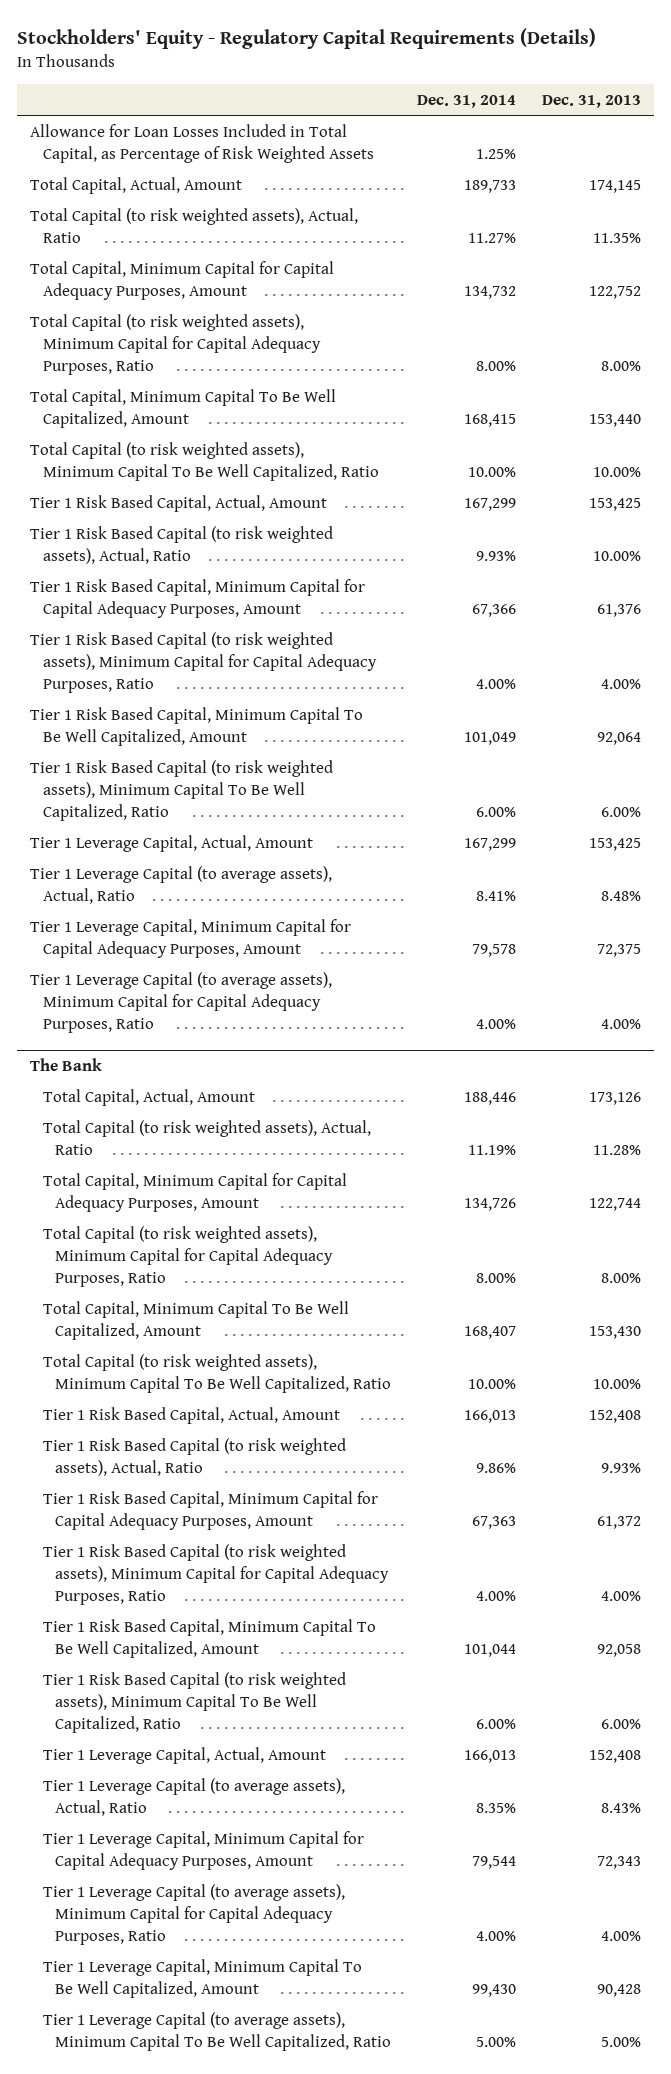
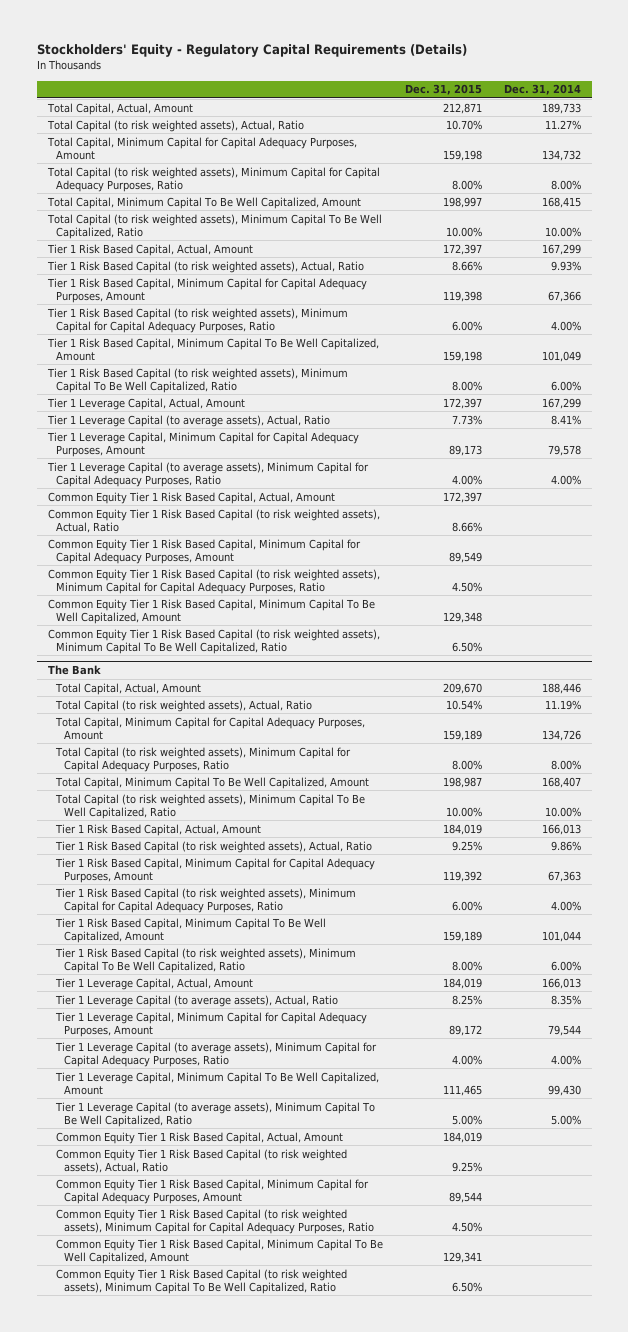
[542,95,642,109] Dec. 31, 2013 -> none
none -> [404,84,482,96] Dec. 31, 2015
[30,123,374,163] Allowance for Loan Losses Included in Total Capital, as Percentage of Risk Weighted Assets -> none
none -> [47,491,335,504] Common Equity Tier 1 Risk Based Capital, Actual, Amount
none -> [47,508,380,534] Common Equity Tier 1 Risk Based Capital (to risk weighted assets), Actual, Ratio
none -> [47,538,361,565] Common Equity Tier 1 Risk Based Capital, Minimum Capital for Capital Adequacy Purposes, Amount
none -> [47,568,380,595] Common Equity Tier 1 Risk Based Capital (to risk weighted assets), Minimum Capital for Capital Adequacy Purposes, Ratio
none -> [47,598,375,625] Common Equity Tier 1 Risk Based Capital, Minimum Capital To Be Well Capitalized, Amount
none -> [47,628,380,655] Common Equity Tier 1 Risk Based Capital (to risk weighted assets), Minimum Capital To Be Well Capitalized, Ratio
none -> [56,1131,344,1144] Common Equity Tier 1 Risk Based Capital, Actual, Amount
none -> [56,1148,348,1174] Common Equity Tier 1 Risk Based Capital (to risk weighted assets), Actual, Ratio
none -> [56,1178,370,1205] Common Equity Tier 1 Risk Based Capital, Minimum Capital for Capital Adequacy Purposes, Amount
none -> [56,1208,375,1235] Common Equity Tier 1 Risk Based Capital (to risk weighted assets), Minimum Capital for Capital Adequacy Purposes, Ratio
none -> [56,1238,384,1265] Common Equity Tier 1 Risk Based Capital, Minimum Capital To Be Well Capitalized, Amount
none -> [56,1268,348,1295] Common Equity Tier 1 Risk Based Capital (to risk weighted assets), Minimum Capital To Be Well Capitalized, Ratio

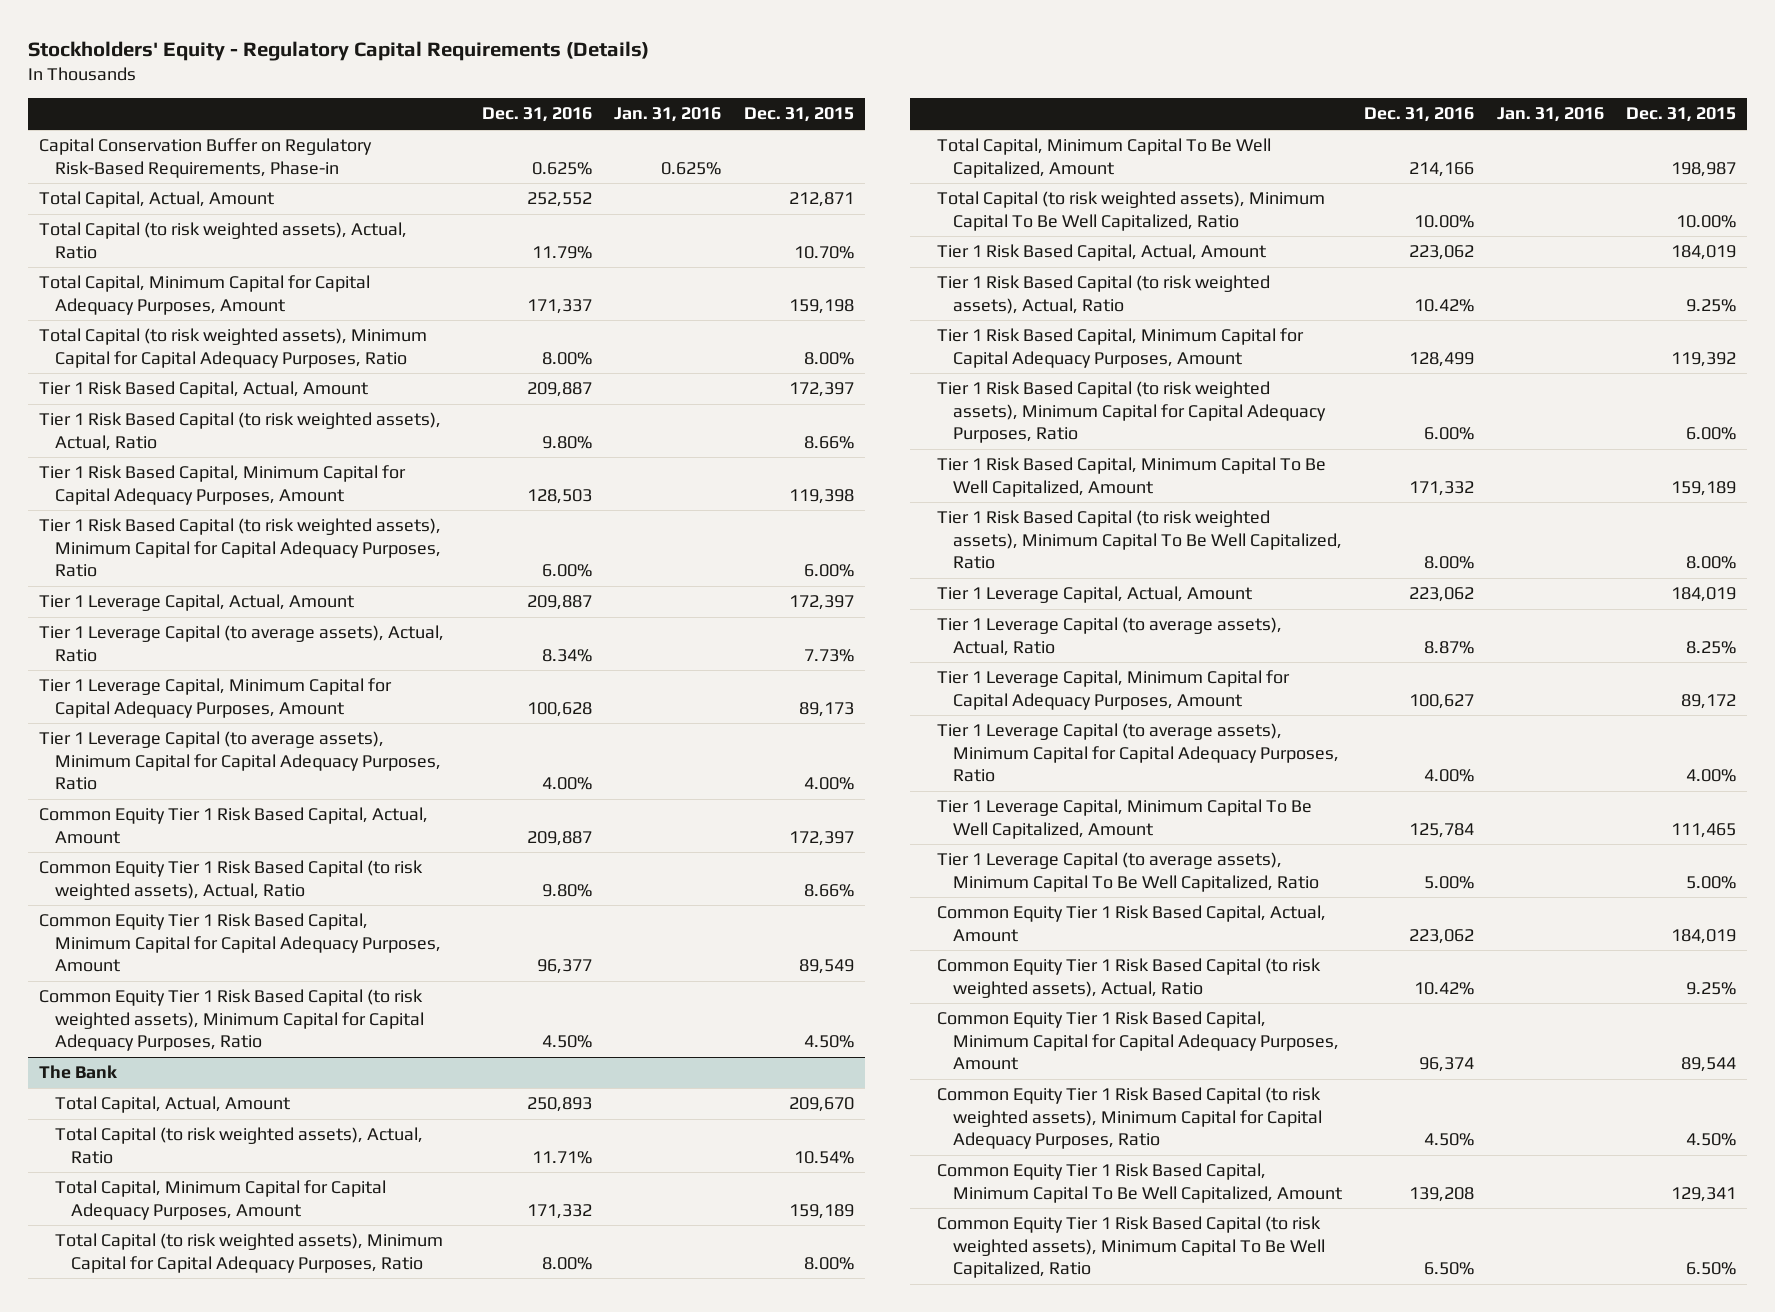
[503,84,581,96] Dec. 31, 2014 -> none
none -> [482,107,593,123] Dec. 31, 2016
none -> [614,107,722,123] Jan. 31, 2016
none -> [38,138,372,178] Capital Conservation Buffer on Regulatory Risk-Based Requirements, Phase-in
[46,196,361,209] Total Capital, Minimum Capital To Be Well Capitalized, Amount -> none
[46,213,382,240] Total Capital (to risk weighted assets), Minimum Capital To Be Well Capitalized, Ratio -> none
[46,337,379,362] Tier 1 Risk Based Capital, Minimum Capital To Be Well Capitalized, Amount -> none
[46,367,348,394] Tier 1 Risk Based Capital (to risk weighted assets), Minimum Capital To Be Well Capitalized, Ratio -> none
[47,598,375,625] Common Equity Tier 1 Risk Based Capital, Minimum Capital To Be Well Capitalized, Amount -> none
[47,628,380,655] Common Equity Tier 1 Risk Based Capital (to risk weighted assets), Minimum Capital To Be Well Capitalized, Ratio -> none

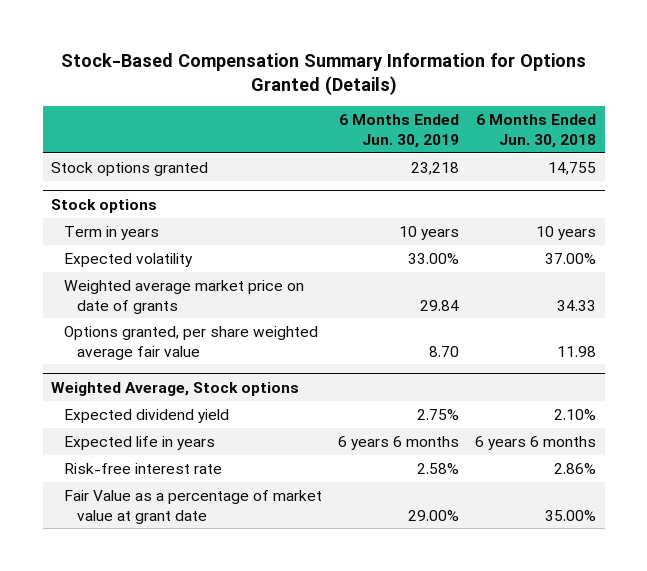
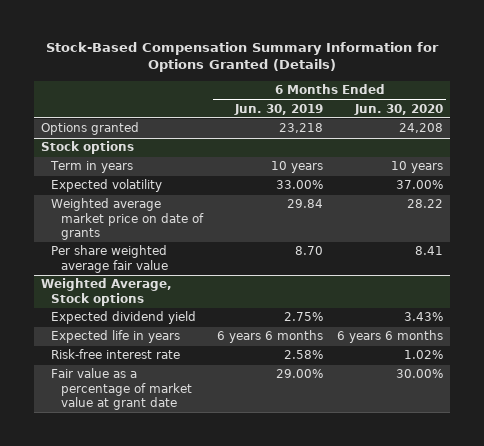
[476,114,597,148] 6 Months Ended Jun. 30, 2018 -> none
none -> [353,103,443,115] Jun. 30, 2020
[50,161,208,176] Stock options granted -> [41,122,140,136] Options granted
[63,325,318,360] Options granted, per share weighted average fair value -> [50,245,168,273] Per share weighted average fair value
[63,489,322,524] Fair Value as a percentage of market value at grant date -> [50,368,192,411] Fair value as a percentage of market value at grant date

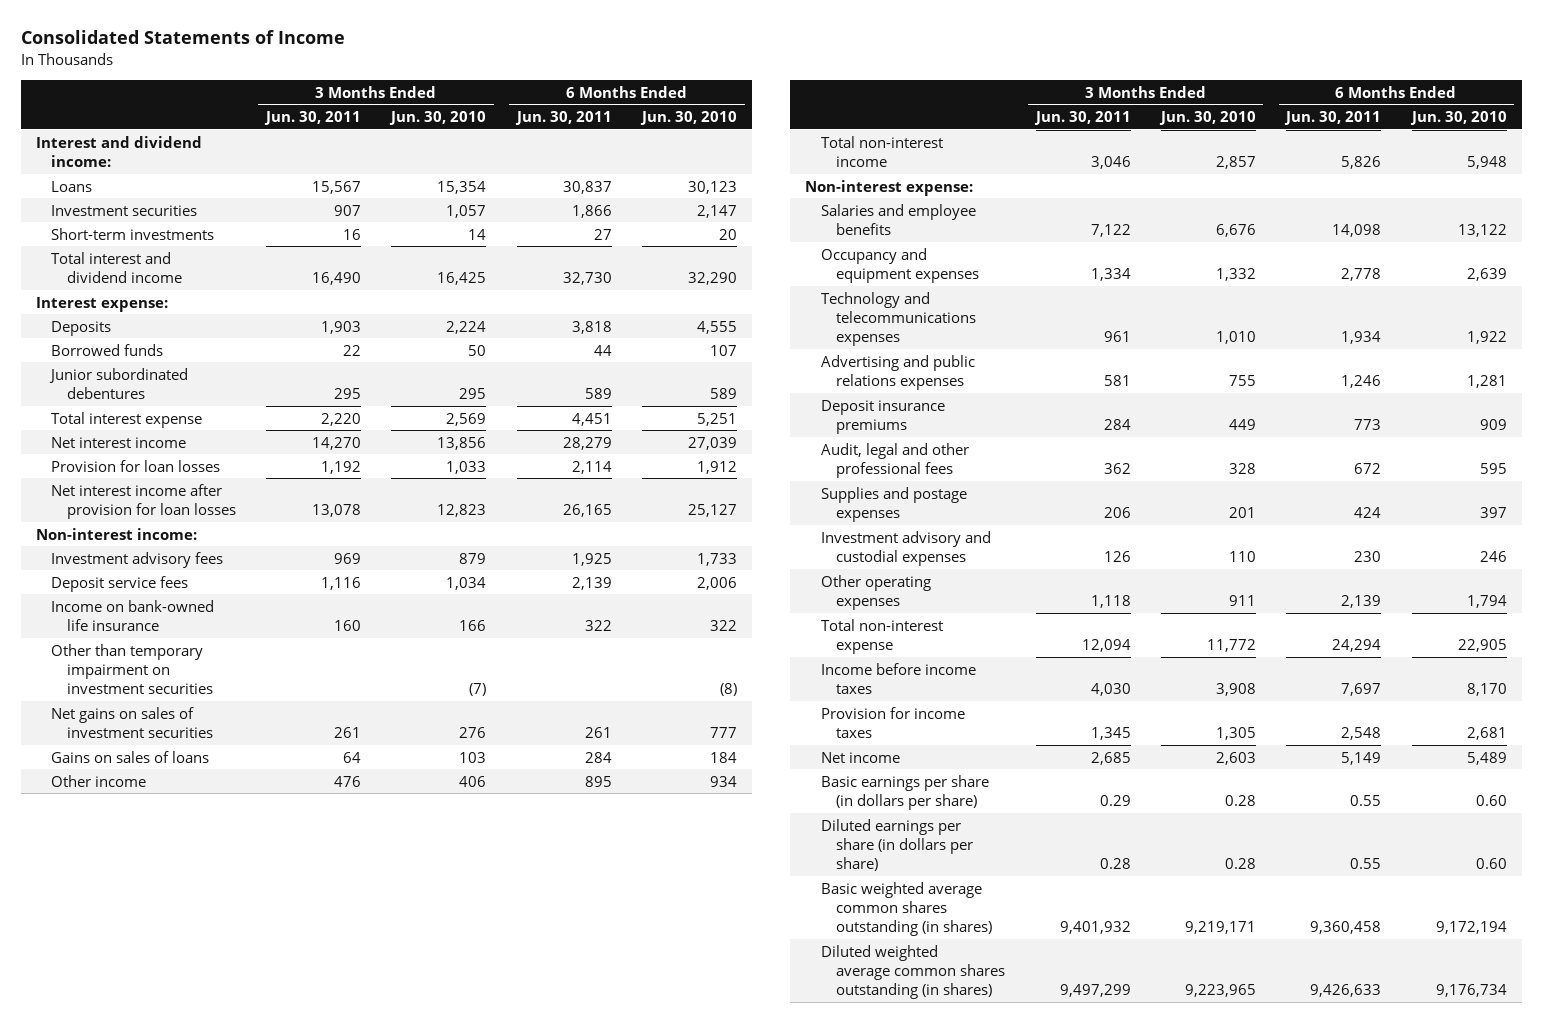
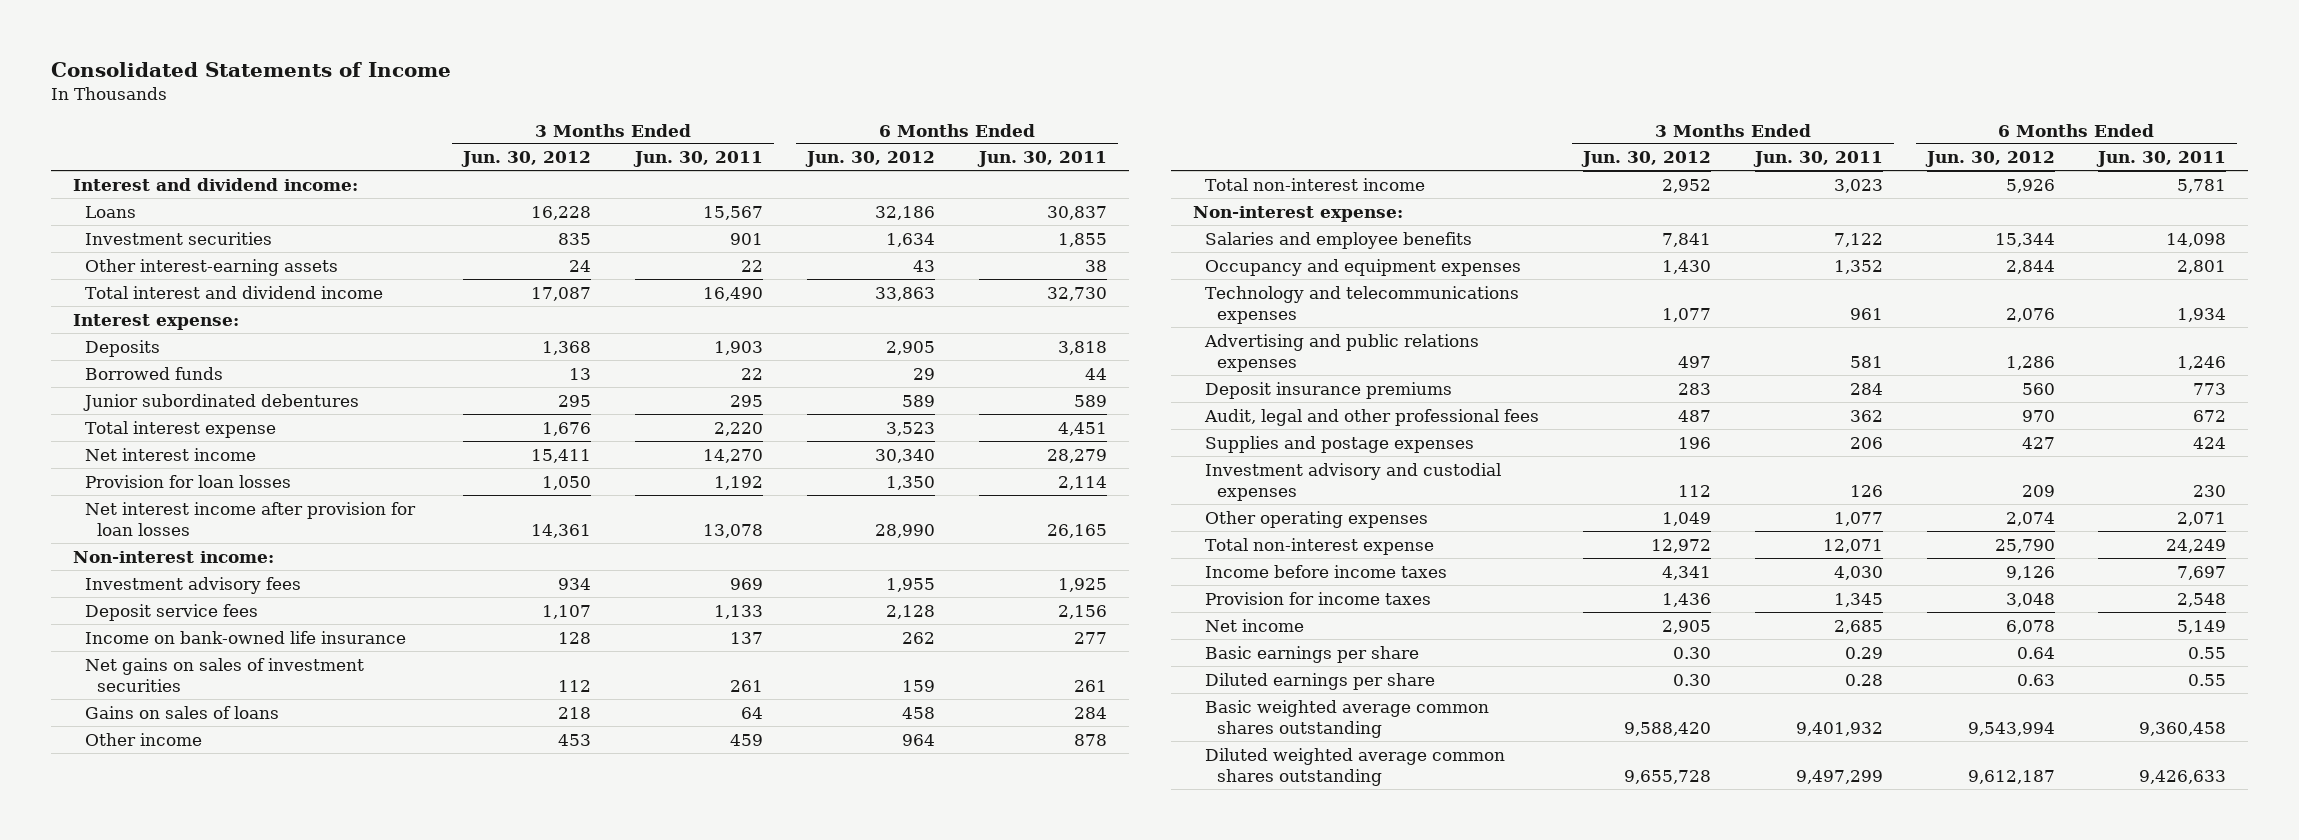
[389,110,487,125] Jun. 30, 2010 -> none
[640,110,738,125] Jun. 30, 2010 -> none
none -> [460,151,591,168] Jun. 30, 2012
none -> [804,151,935,168] Jun. 30, 2012
[51,227,215,240] Short-term investments -> none
[334,204,362,216] 907 -> [729,232,763,245] 901
[571,204,612,218] 1,866 -> [1057,232,1107,247] 1,855
none -> [85,258,339,276] Other interest-earning assets
[51,643,213,695] Other than temporary impairment on investment securities -> none
[321,576,362,590] 1,116 -> [713,604,763,619] 1,133
[571,576,612,590] 2,139 -> [1057,604,1107,619] 2,156
[334,619,362,631] 160 -> [729,631,763,644] 137
[584,619,612,631] 322 -> [1073,631,1107,644] 277
[334,775,362,787] 476 -> [729,733,763,746] 459
[584,775,612,787] 895 -> [1073,733,1107,746] 878
[1090,155,1131,169] 3,046 -> [1833,178,1883,193] 3,023
[1341,155,1382,169] 5,826 -> [2177,178,2227,193] 5,781
[1090,267,1131,281] 1,334 -> [1833,259,1883,274] 1,352
[1341,267,1382,281] 2,778 -> [2177,259,2227,274] 2,801
[1090,594,1131,608] 1,118 -> [1833,511,1883,526] 1,077
[1341,594,1382,608] 2,139 -> [2177,511,2227,526] 2,071
[1081,638,1131,652] 12,094 -> [1822,538,1883,553] 12,071
[1332,638,1382,652] 24,294 -> [2166,538,2227,553] 24,249
[820,774,989,810] Basic earnings per share (in dollars per share) -> [1204,645,1419,663] Basic earnings per share
[820,818,974,872] Diluted earnings per share (in dollars per share) -> [1204,672,1435,690] Diluted earnings per share
[820,881,993,937] Basic weighted average common shares outstanding (in shares) -> [1204,699,1489,738] Basic weighted average common shares outstanding
[820,944,1006,1000] Diluted weighted average common shares outstanding (in shares) -> [1204,747,1505,786] Diluted weighted average common shares outstanding

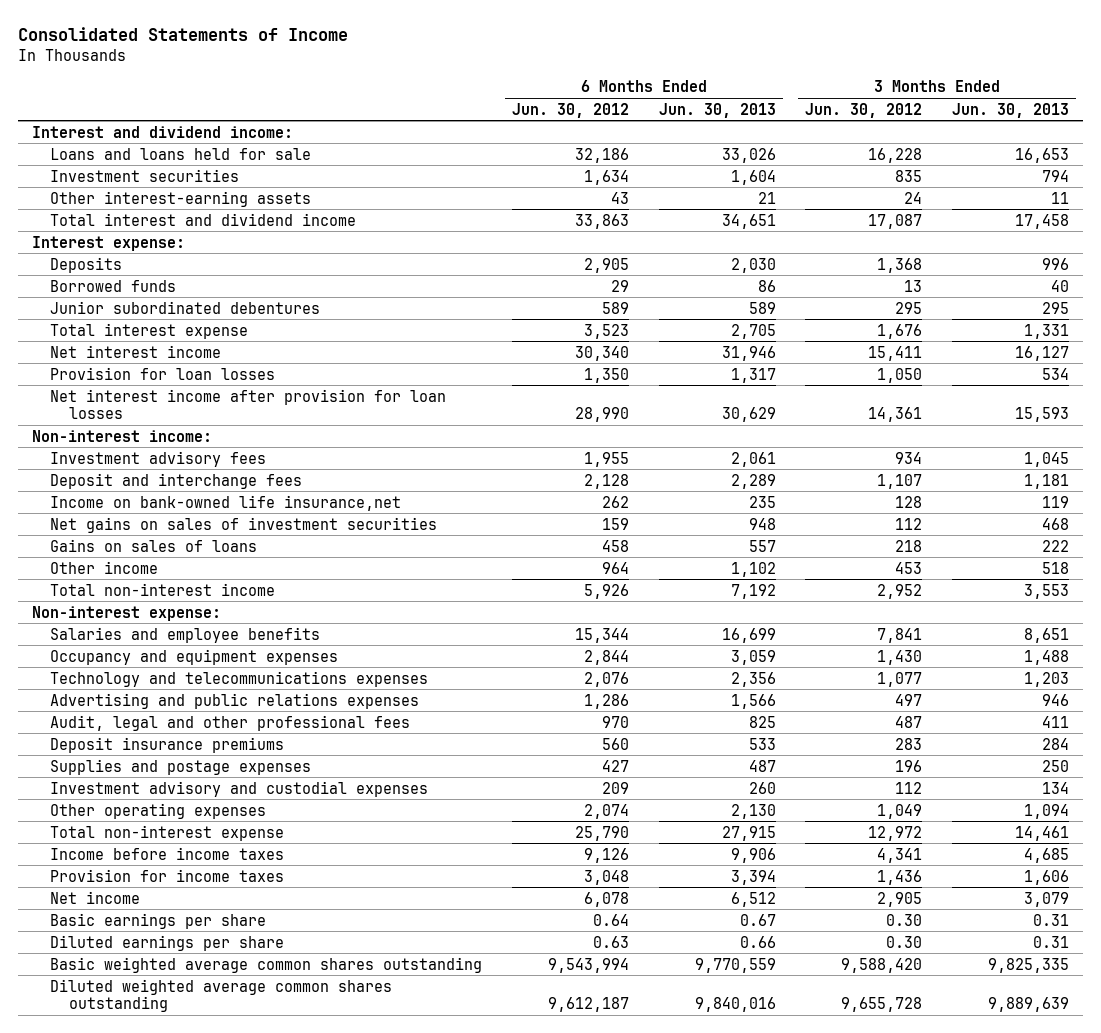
[632,151,763,168] Jun. 30, 2011 -> none
[976,151,1107,168] Jun. 30, 2011 -> none
none -> [658,102,776,118] Jun. 30, 2013
none -> [951,102,1069,118] Jun. 30, 2013
[85,205,137,218] Loans -> [50,147,312,160] Loans and loans held for sale
[85,603,259,621] Deposit service fees -> [50,472,303,489] Deposit and interchange fees
[85,630,407,644] Income on bank-owned life insurance -> [50,494,402,511] Income on bank-owned life insurance,net
[1204,381,1452,399] Deposit insurance premiums -> [50,736,285,753] Deposit insurance premiums

